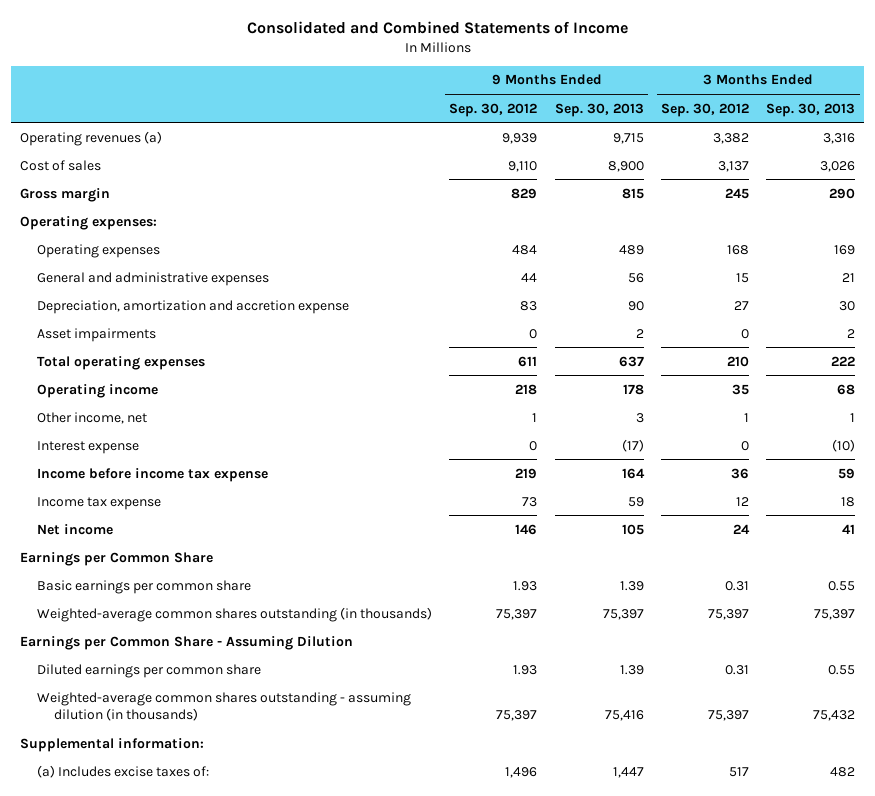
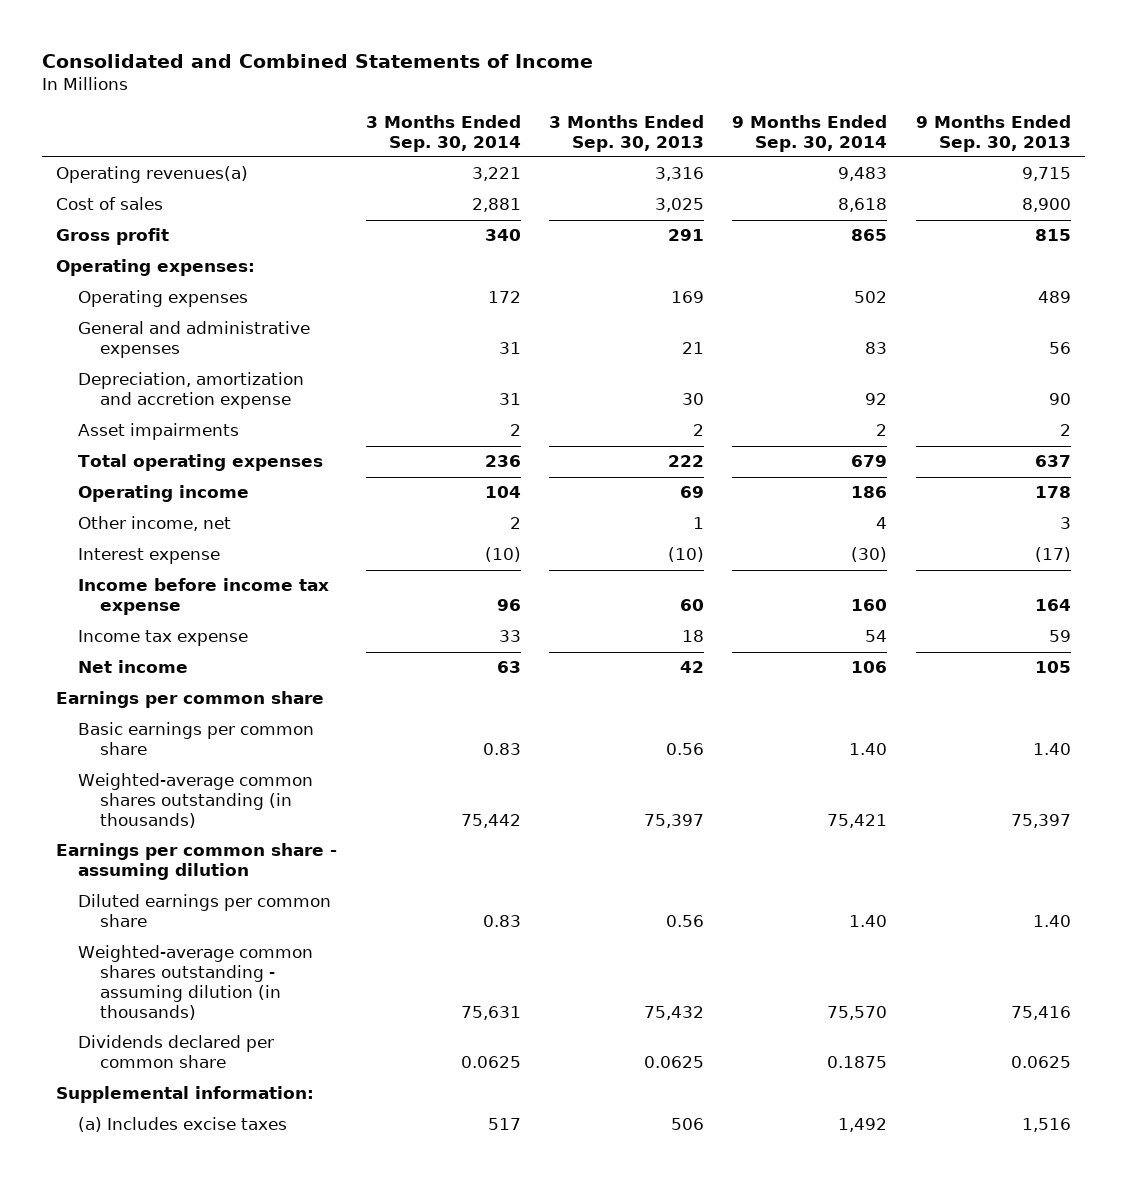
[449,102,538,117] Sep. 30, 2012 -> none
[660,102,749,117] Sep. 30, 2012 -> none
none -> [365,114,521,152] 3 Months Ended Sep. 30, 2014
none -> [732,114,888,152] 9 Months Ended Sep. 30, 2014
[20,130,163,146] Operating revenues (a) -> [56,166,249,184] Operating revenues(a)
[820,160,856,172] 3,026 -> [654,198,704,213] 3,025
[20,187,111,202] Gross margin -> [56,228,170,246] Gross profit
[829,187,856,199] 290 -> [667,229,704,242] 291
[837,383,856,395] 68 -> [679,486,704,499] 69
[838,467,856,479] 59 -> [679,599,704,612] 60
[842,523,856,534] 41 -> [679,661,704,674] 42
[20,551,214,566] Earnings per Common Share -> [56,691,325,709] Earnings per common share
[619,580,644,591] 1.39 -> [1032,743,1071,756] 1.40
[828,580,856,591] 0.55 -> [665,743,704,756] 0.56
[20,635,354,650] Earnings per Common Share - Assuming Dilution -> [56,843,338,881] Earnings per common share - assuming dilution
[619,664,644,675] 1.39 -> [1032,915,1071,928] 1.40
[828,664,856,675] 0.55 -> [665,915,704,928] 0.56
none -> [77,1035,274,1069] Dividends declared per common share
[37,764,210,778] (a) Includes excise taxes of: -> [77,1117,287,1133] (a) Includes excise taxes
[612,766,644,778] 1,447 -> [1021,1118,1071,1133] 1,516
[830,766,856,777] 482 -> [670,1118,704,1131] 506

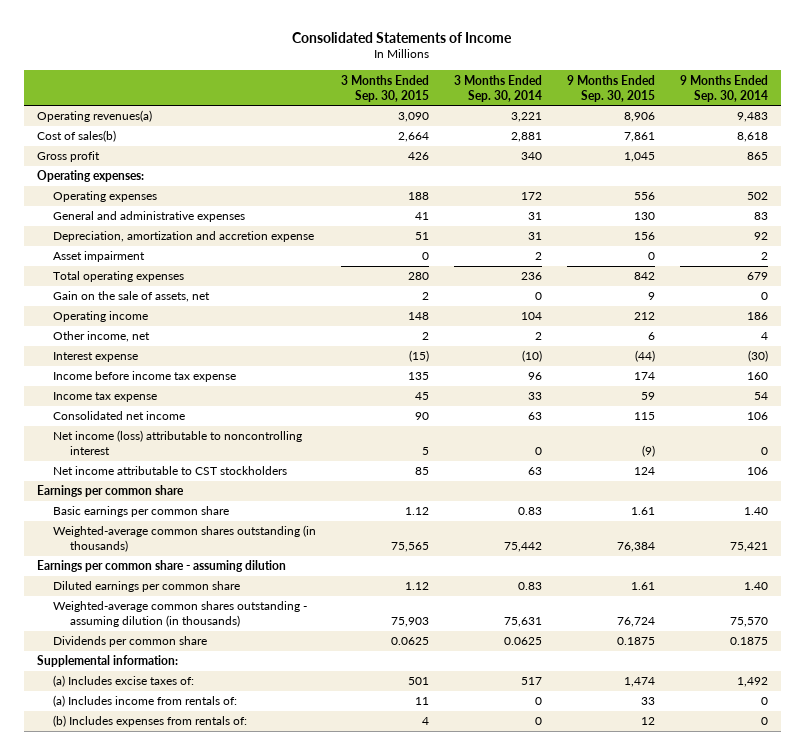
[41,53,593,68] Consolidated and Combined Statements of Income -> [292,31,513,43] Consolidated Statements of Income
[548,114,704,152] 3 Months Ended Sep. 30, 2013 -> none
[915,114,1071,152] 9 Months Ended Sep. 30, 2013 -> none
none -> [341,74,430,102] 3 Months Ended Sep. 30, 2015
none -> [567,74,656,102] 9 Months Ended Sep. 30, 2015
[56,197,164,211] Cost of sales -> [36,130,116,143] Cost of sales(b)
[77,423,239,441] Asset impairments -> [53,251,146,263] Asset impairment
none -> [53,291,211,303] Gain on the sale of assets, net
[77,660,188,674] Net income -> [53,411,186,421] Consolidated net income
none -> [53,430,303,456] Net income (loss) attributable to noncontrolling interest
none -> [53,466,288,476] Net income attributable to CST stockholders
[77,1035,274,1069] Dividends declared per common share -> [53,636,208,648] Dividends per common share
[77,1117,287,1133] (a) Includes excise taxes -> [53,675,195,688] (a) Includes excise taxes of:
none -> [53,695,238,708] (a) Includes income from rentals of:
none -> [53,715,248,728] (b) Includes expenses from rentals of:

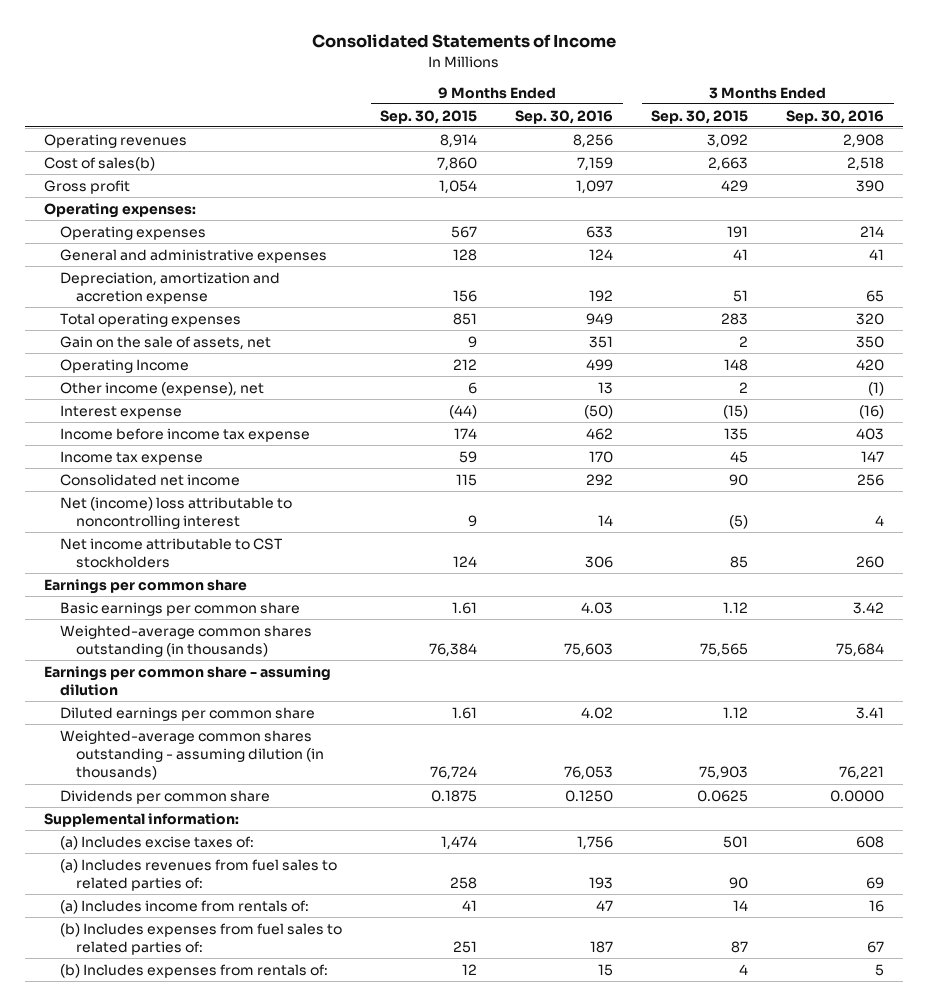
[454,74,543,102] 3 Months Ended Sep. 30, 2014 -> none
[680,74,769,102] 9 Months Ended Sep. 30, 2014 -> none
none -> [515,109,614,124] Sep. 30, 2016
none -> [786,109,885,124] Sep. 30, 2016
[36,110,152,123] Operating revenues(a) -> [44,133,188,148] Operating revenues
[398,112,430,123] 3,090 -> [707,133,749,148] 3,092
[624,112,656,123] 8,906 -> [440,133,478,148] 8,914
[398,132,430,143] 2,664 -> [708,156,749,171] 2,663
[624,132,656,143] 7,861 -> [437,156,478,171] 7,860
[408,152,430,161] 426 -> [721,179,749,192] 429
[624,152,656,163] 1,045 -> [439,179,478,194] 1,054
[408,192,430,201] 188 -> [727,225,749,238] 191
[634,192,656,201] 556 -> [451,225,478,238] 567
[634,212,656,221] 130 -> [453,248,478,261] 128
[53,251,146,263] Asset impairment -> none
[408,272,430,281] 280 -> [721,312,749,325] 283
[634,272,656,281] 842 -> [453,312,478,325] 851
[53,311,149,323] Operating income -> [60,358,190,373] Operating Income
[53,331,151,343] Other income, net -> [60,381,265,396] Other income (expense), net
[53,430,303,456] Net income (loss) attributable to noncontrolling interest -> [60,496,293,530] Net (income) loss attributable to noncontrolling interest
[422,447,430,456] 5 -> [729,515,749,530] (5)
[642,445,656,458] (9) -> [468,515,478,528] 9
none -> [60,858,338,892] (a) Includes revenues from fuel sales to related parties of:
[415,697,430,706] 11 -> [733,899,749,911] 14
[641,697,656,706] 33 -> [462,899,478,911] 41
none -> [60,922,343,956] (b) Includes expenses from fuel sales to related parties of:

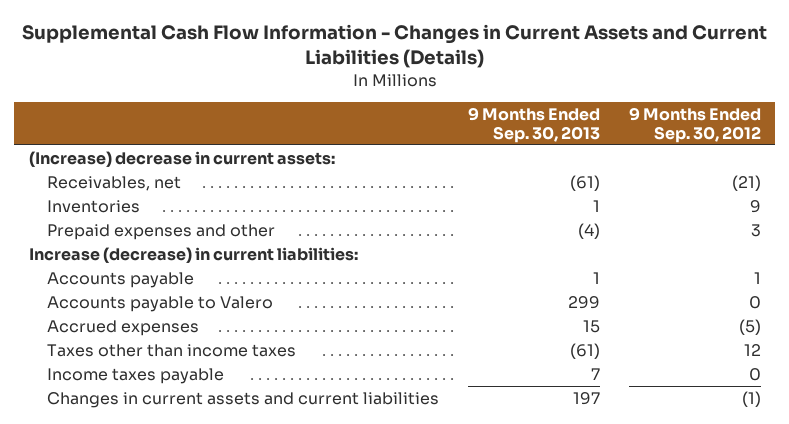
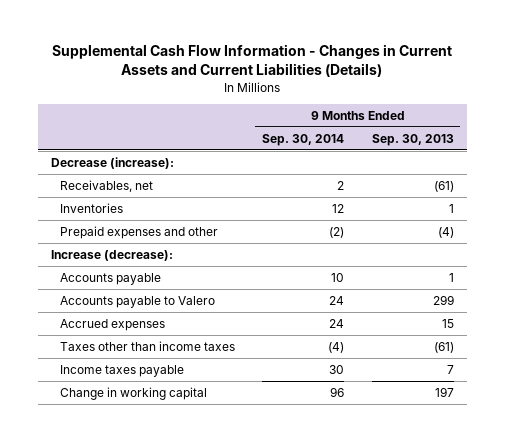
[628,107,761,143] 9 Months Ended Sep. 30, 2012 -> none
none -> [262,133,345,146] Sep. 30, 2014
[28,150,335,167] (Increase) decrease in current assets: -> [51,156,175,169] Decrease (increase):
[28,246,358,263] Increase (decrease) in current liabilities: -> [51,249,174,261] Increase (decrease):
[47,391,440,408] Changes in current assets and current liabilities -> [59,386,207,400] Change in working capital

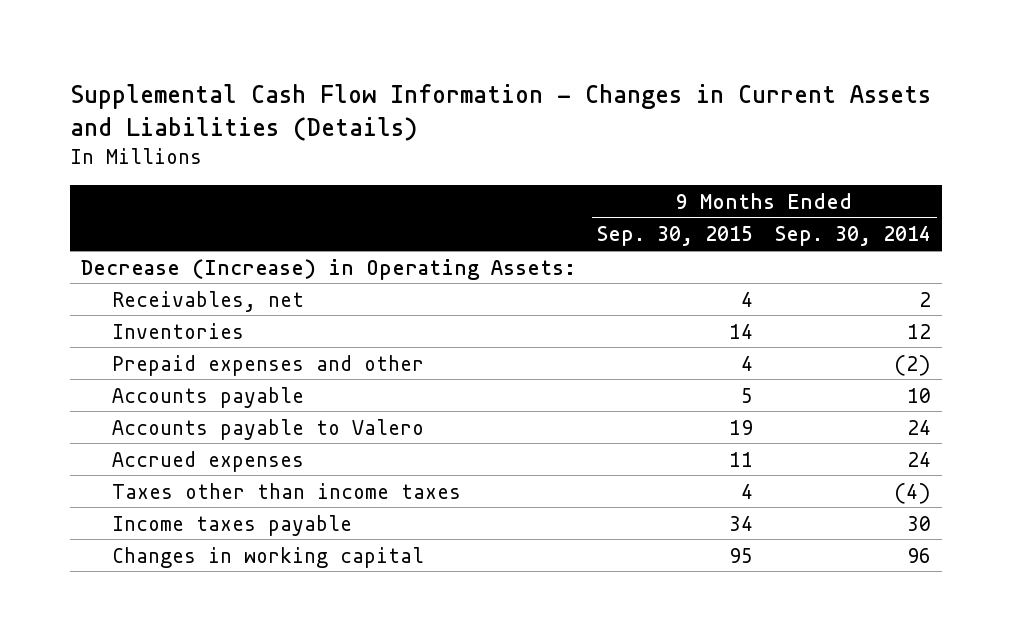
[52,44,453,78] Supplemental Cash Flow Information - Changes in Current Assets and Current Liabilities (Details) -> [69,83,931,141] Supplemental Cash Flow Information - Changes in Current Assets and Liabilities (Details)
[371,133,454,146] Sep. 30, 2013 -> none
none -> [597,226,754,247] Sep. 30, 2015
[51,156,175,169] Decrease (increase): -> [80,258,576,280] Decrease (Increase) in Operating Assets:
[51,249,174,261] Increase (decrease): -> none
[59,386,207,400] Change in working capital -> [111,546,424,568] Changes in working capital

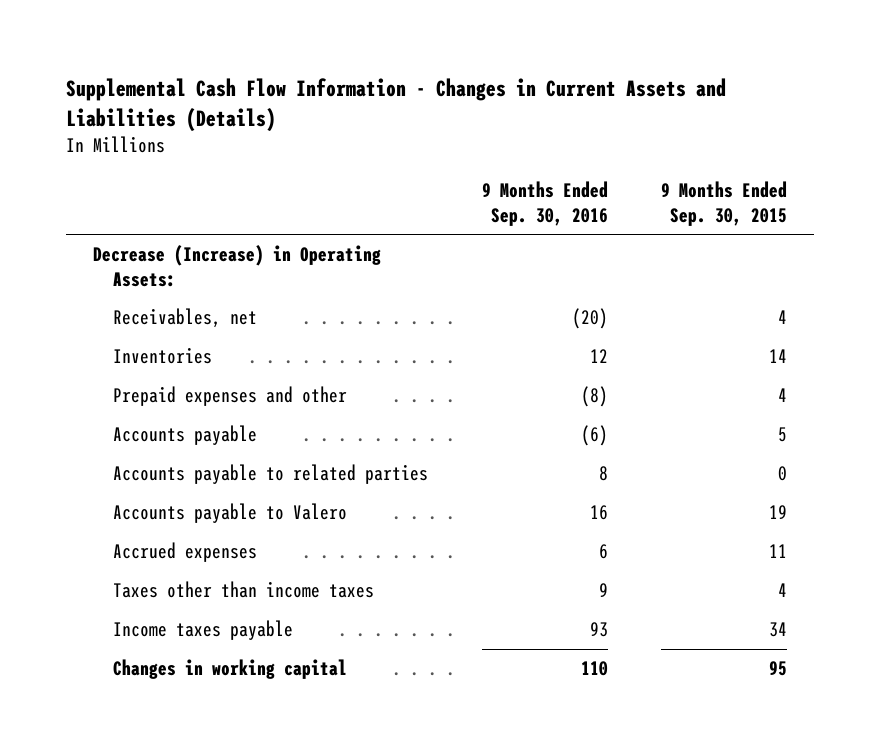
[775,226,932,247] Sep. 30, 2014 -> none
none -> [481,181,608,226] 9 Months Ended Sep. 30, 2016
none -> [112,464,428,485] Accounts payable to related parties

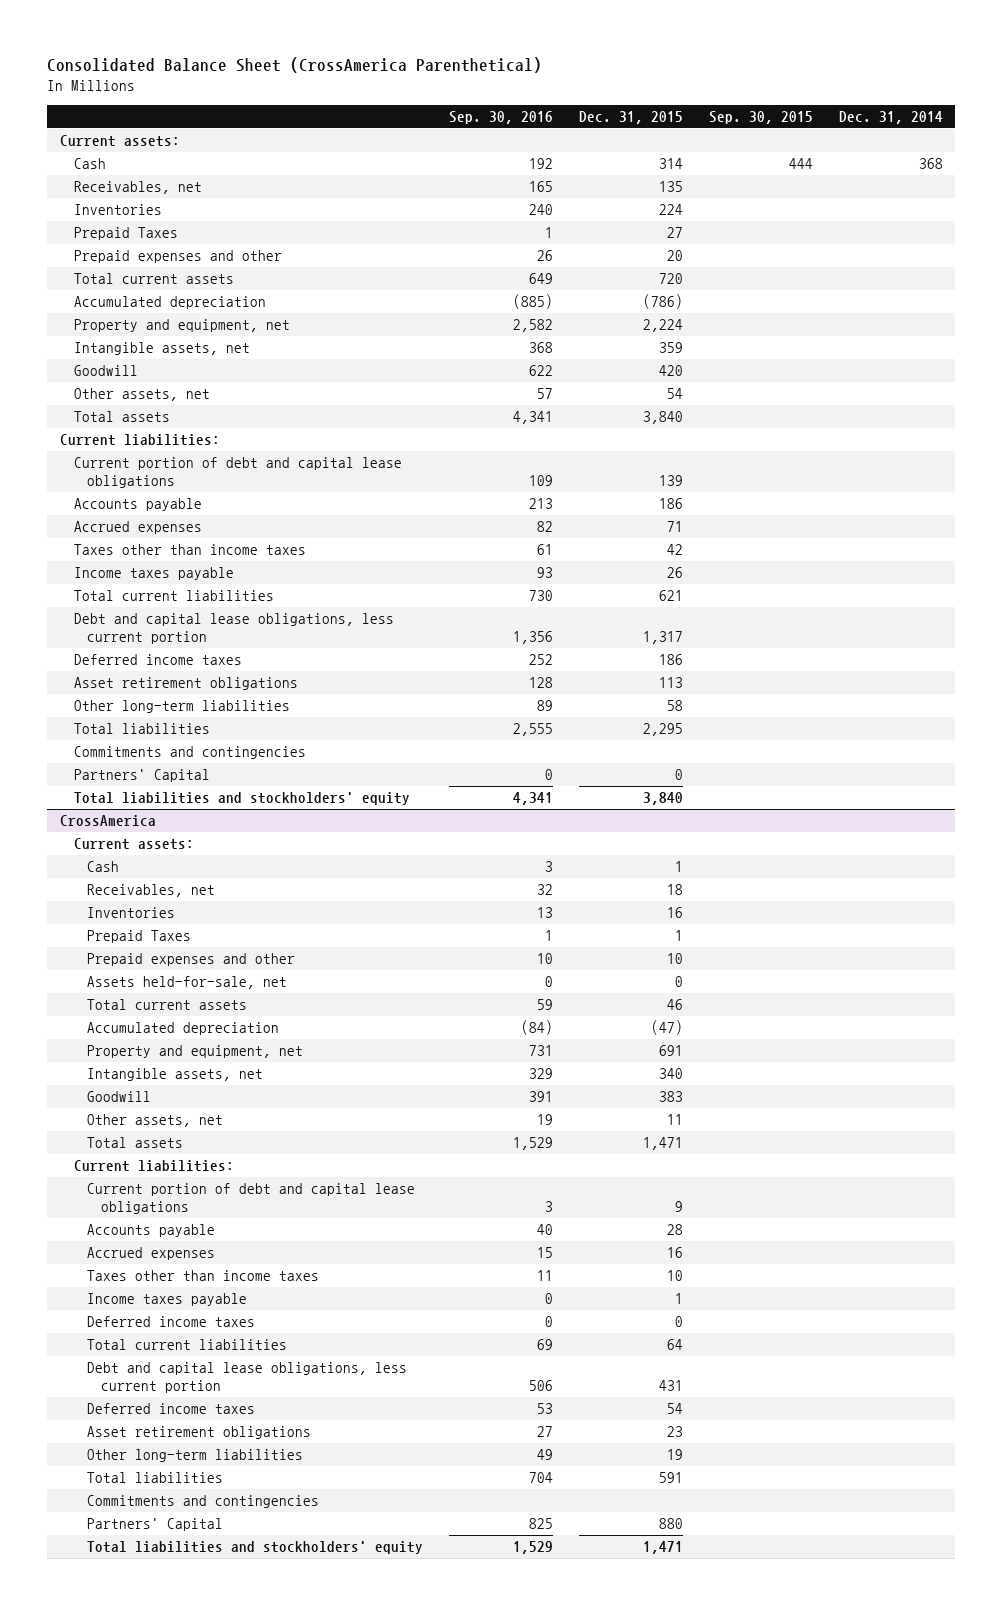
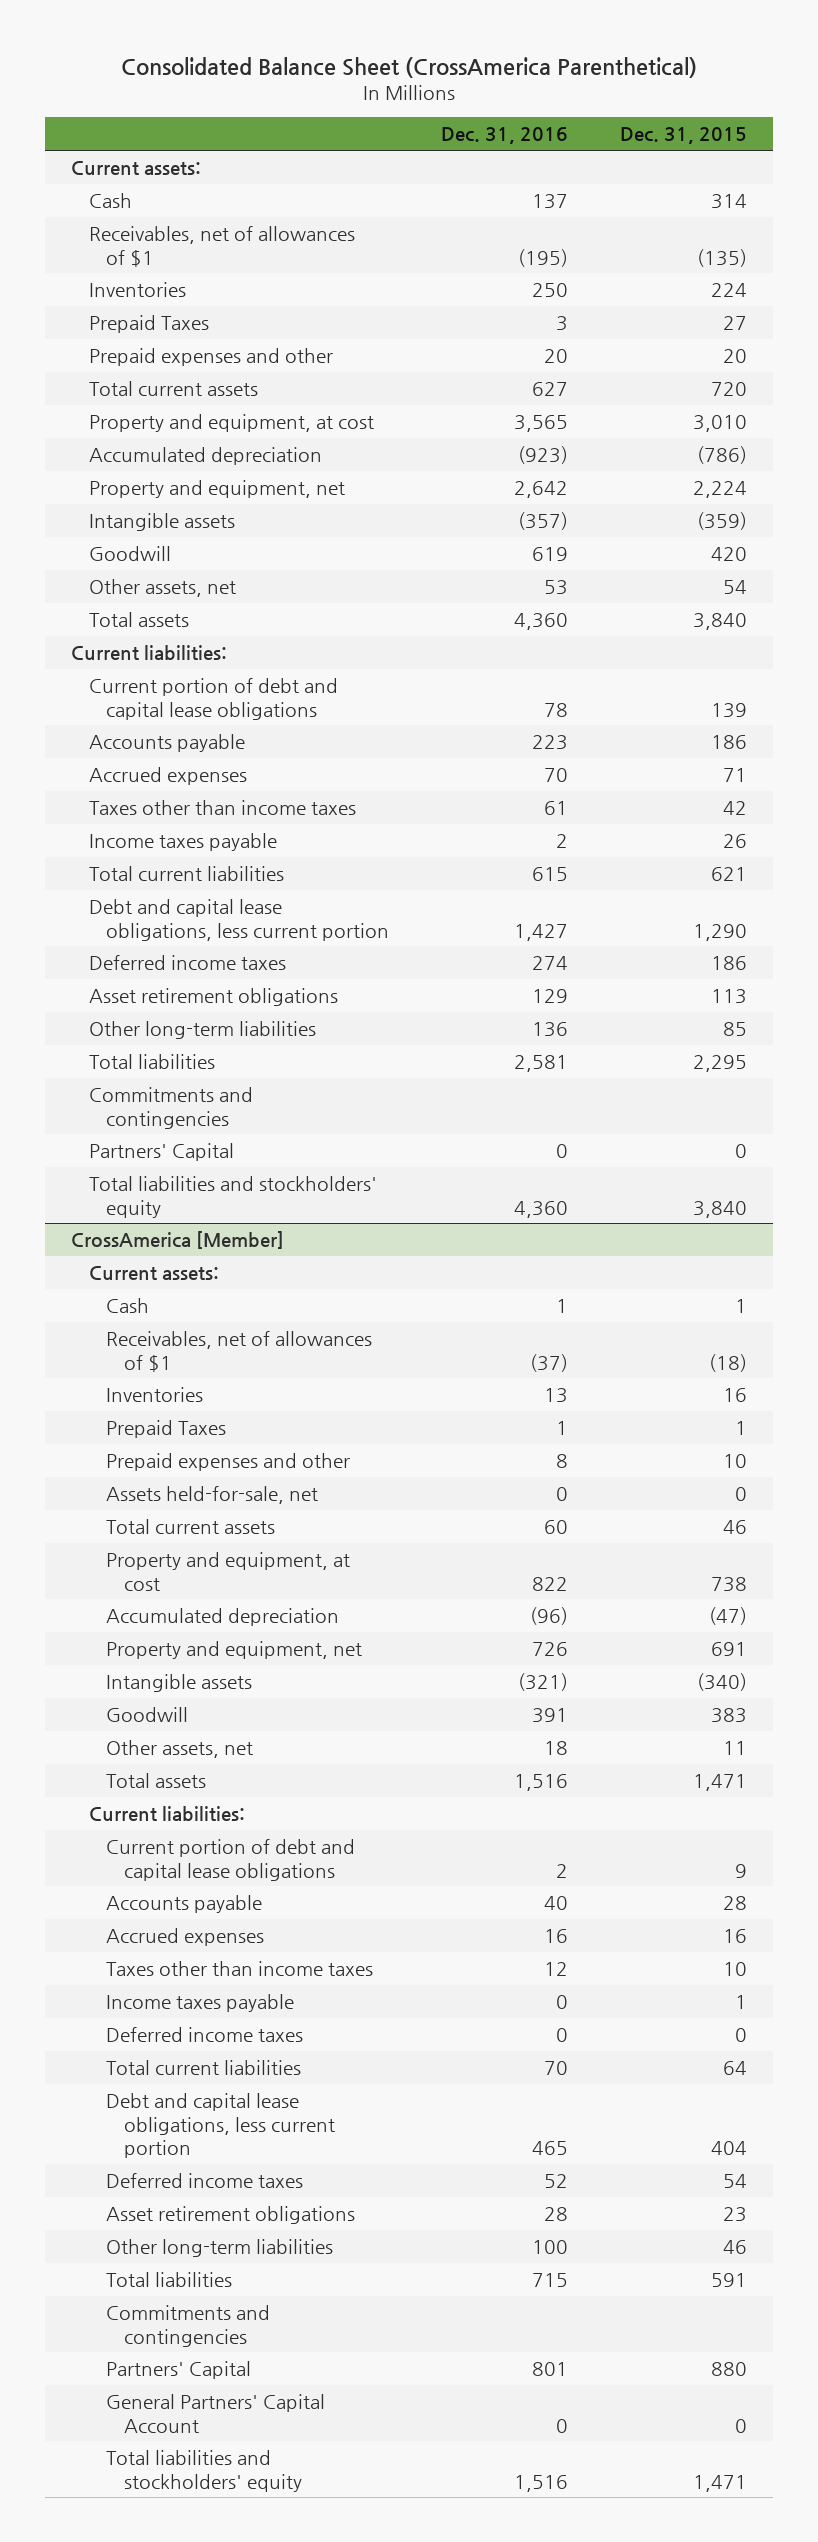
[449,111,554,125] Sep. 30, 2016 -> none
[708,111,813,125] Sep. 30, 2015 -> none
[838,111,943,125] Dec. 31, 2014 -> none
none -> [441,127,569,145] Dec. 31, 2016
[73,181,202,195] Receivables, net -> [88,225,355,267] Receivables, net of allowances of $1
[659,181,684,193] 135 -> [697,248,748,267] (135)
none -> [88,413,374,432] Property and equipment, at cost
[73,342,250,356] Intangible assets, net -> [88,512,235,531] Intangible assets
[659,342,684,354] 359 -> [697,511,748,530] (359)
[643,631,684,645] 1,317 -> [693,923,748,941] 1,290
[667,700,684,712] 58 -> [723,1021,748,1036] 85
[60,815,157,827] CrossAmerica -> [70,1230,284,1249] CrossAmerica [Member]
[87,884,216,898] Receivables, net -> [106,1330,373,1372] Receivables, net of allowances of $1
[667,884,684,896] 18 -> [709,1353,748,1372] (18)
none -> [106,1551,351,1591] Property and equipment, at cost
[87,1068,264,1082] Intangible assets, net -> [106,1673,253,1692] Intangible assets
[659,1068,684,1080] 340 -> [697,1672,748,1691] (340)
[659,1380,684,1392] 431 -> [711,2141,748,2156] 404
[667,1449,684,1461] 19 -> [723,2239,748,2254] 46
none -> [106,2393,326,2433] General Partners' Capital Account

